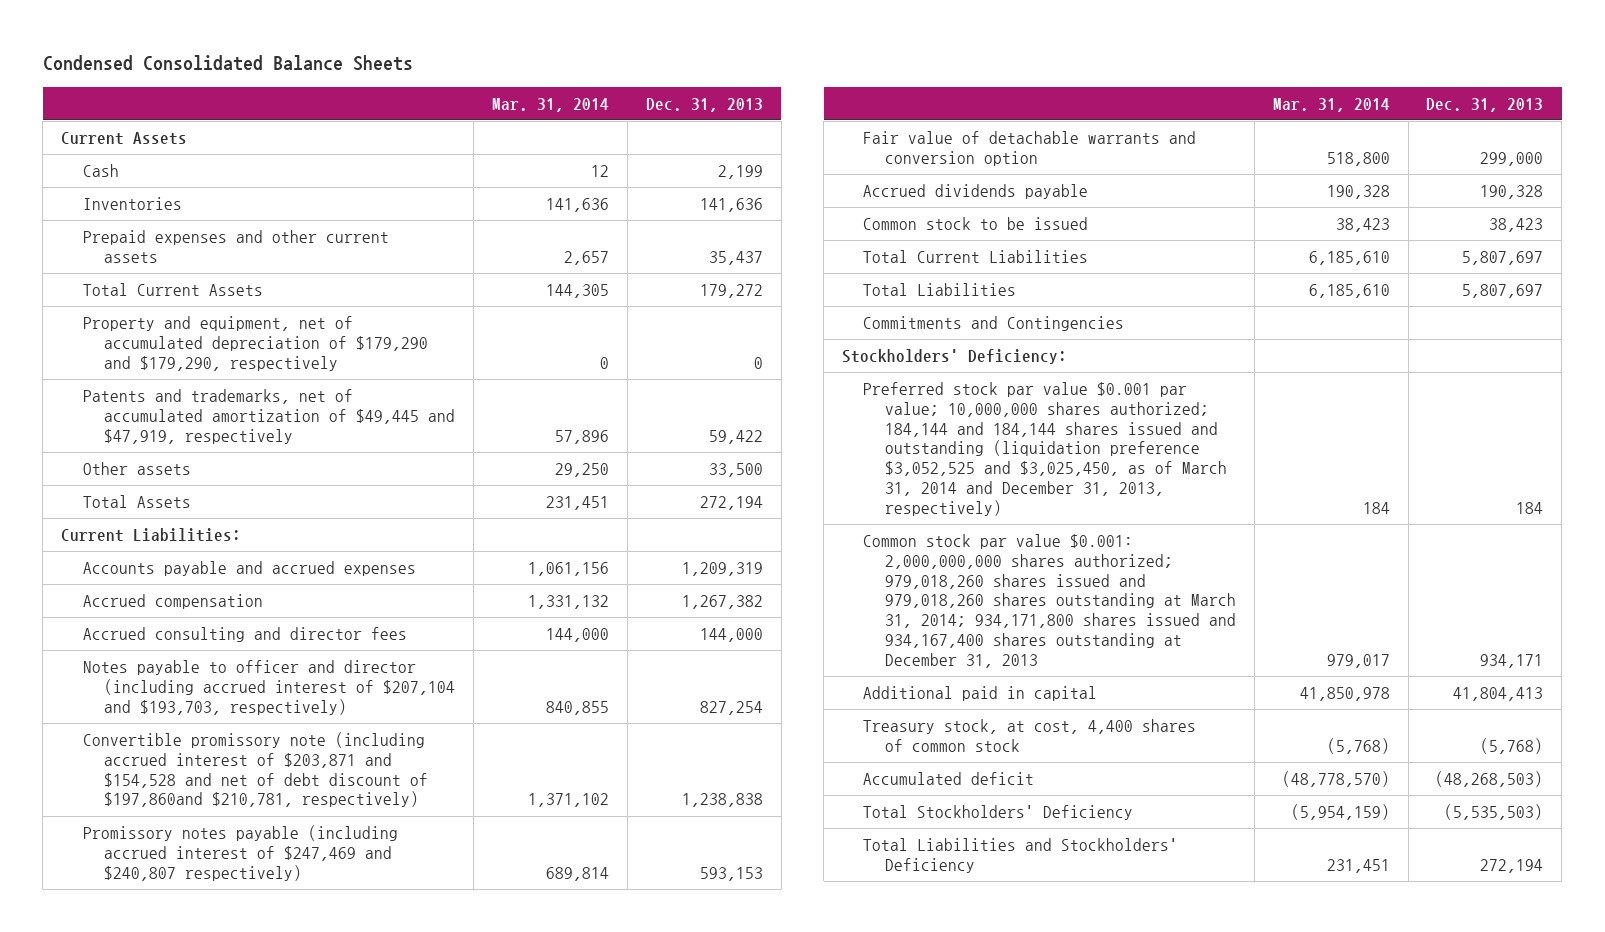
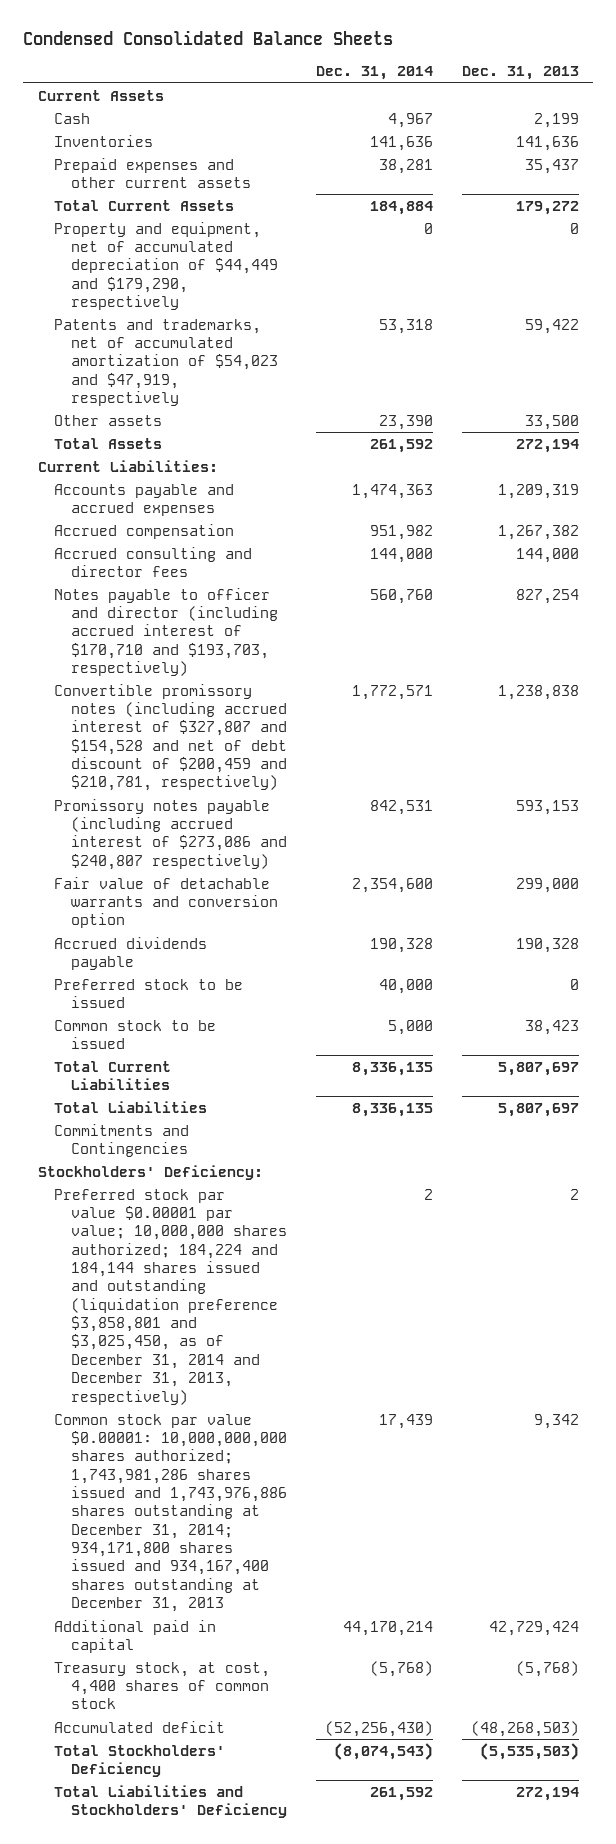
[491,97,609,112] Mar. 31, 2014 -> none
none -> [315,66,433,81] Dec. 31, 2014
[82,316,428,371] Property and equipment, net of accumulated depreciation of $179,290 and $179,290, respectively -> [54,221,278,311] Property and equipment, net of accumulated depreciation of $44,449 and $179,290, respectively
[82,389,455,444] Patents and trademarks, net of accumulated amortization of $49,445 and $47,919, respectively -> [54,318,278,407] Patents and trademarks, net of accumulated amortization of $54,023 and $47,919, respectively
[82,660,455,715] Notes payable to officer and director (including accrued interest of $207,104 and $193,703, respectively) -> none
[82,732,428,808] Convertible promissory note (including accrued interest of $203,871 and $154,528 and net of debt discount of $197,860and $210,781, respectively) -> [54,587,278,677] Notes payable to officer and director (including accrued interest of $170,710 and $193,703, respectively)
[681,793,763,808] 1,238,838 -> [515,588,579,604] 827,254
none -> [54,683,287,792] Convertible promissory notes (including accrued interest of $327,807 and $154,528 and net of debt discount of $200,459 and $210,781, respectively)
[82,825,398,881] Promissory notes payable (including accrued interest of $247,469 and $240,807 respectively) -> [54,798,287,870] Promissory notes payable (including accrued interest of $273,086 and $240,807 respectively)
none -> [54,978,244,1008] Preferred stock to be issued
[863,382,1227,516] Preferred stock par value $0.001 par value; 10,000,000 shares authorized; 184,144 and 184,144 shares issued and outstanding (liquidation preference $3,052,525 and $3,025,450, as of March 31, 2014 and December 31, 2013, respectively) -> [54,1188,287,1405] Preferred stock par value $0.00001 par value; 10,000,000 shares authorized; 184,224 and 184,144 shares issued and outstanding (liquidation preference $3,858,801 and $3,025,450, as of December 31, 2014 and December 31, 2013, respectively)
[1516,501,1544,514] 184 -> [569,1188,579,1200] 2
[863,534,1236,668] Common stock par value $0.001: 2,000,000,000 shares authorized; 979,018,260 shares issued and 979,018,260 shares outstanding at March 31, 2014; 934,171,800 shares issued and 934,167,400 shares outstanding at December 31, 2013 -> [54,1413,287,1613] Common stock par value $0.00001: 10,000,000,000 shares authorized; 1,743,981,286 shares issued and 1,743,976,886 shares outstanding at December 31, 2014; 934,171,800 shares issued and 934,167,400 shares outstanding at December 31, 2013
[1480,653,1544,668] 934,171 -> [533,1413,579,1429] 9,342
[1453,687,1544,702] 41,804,413 -> [488,1620,579,1636] 42,729,424

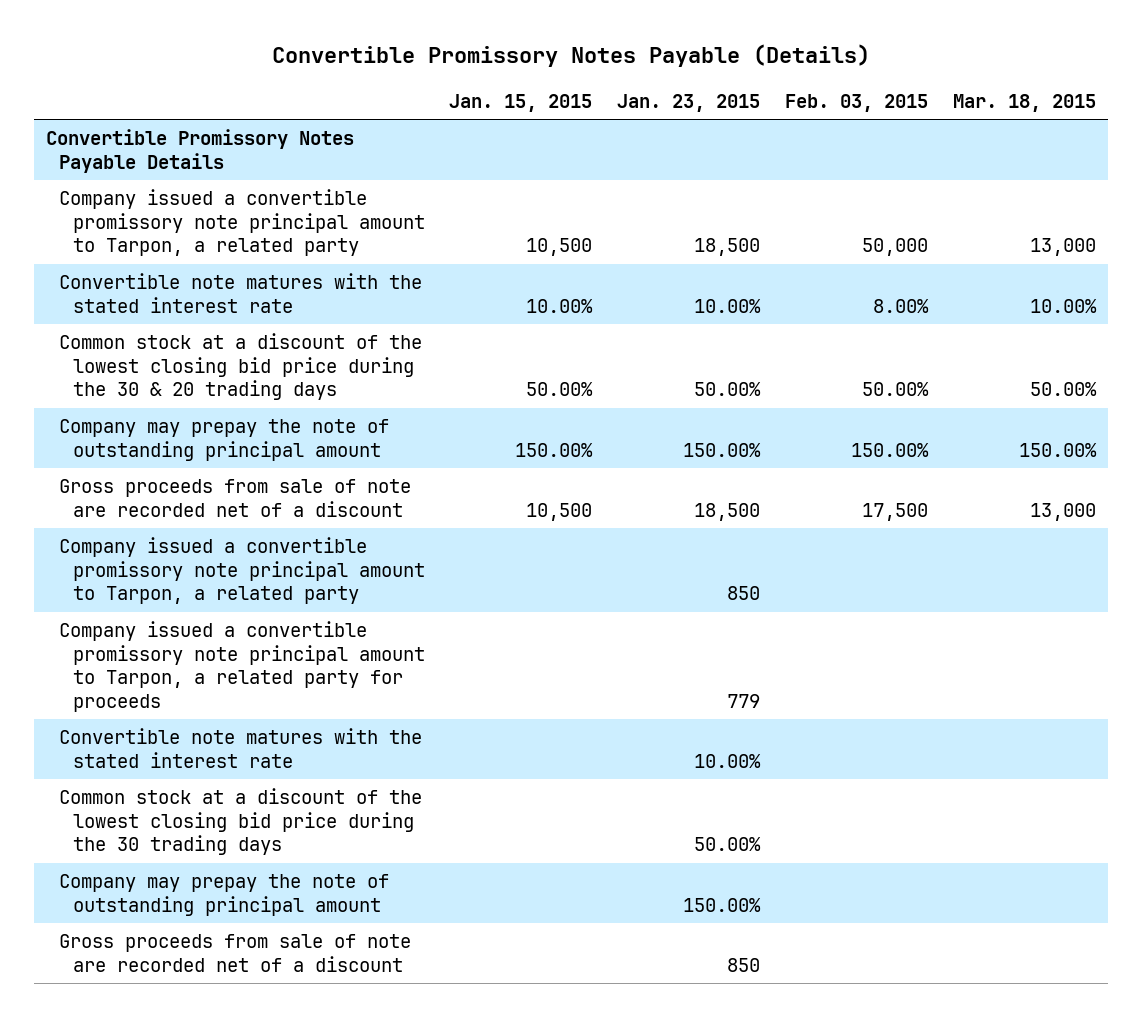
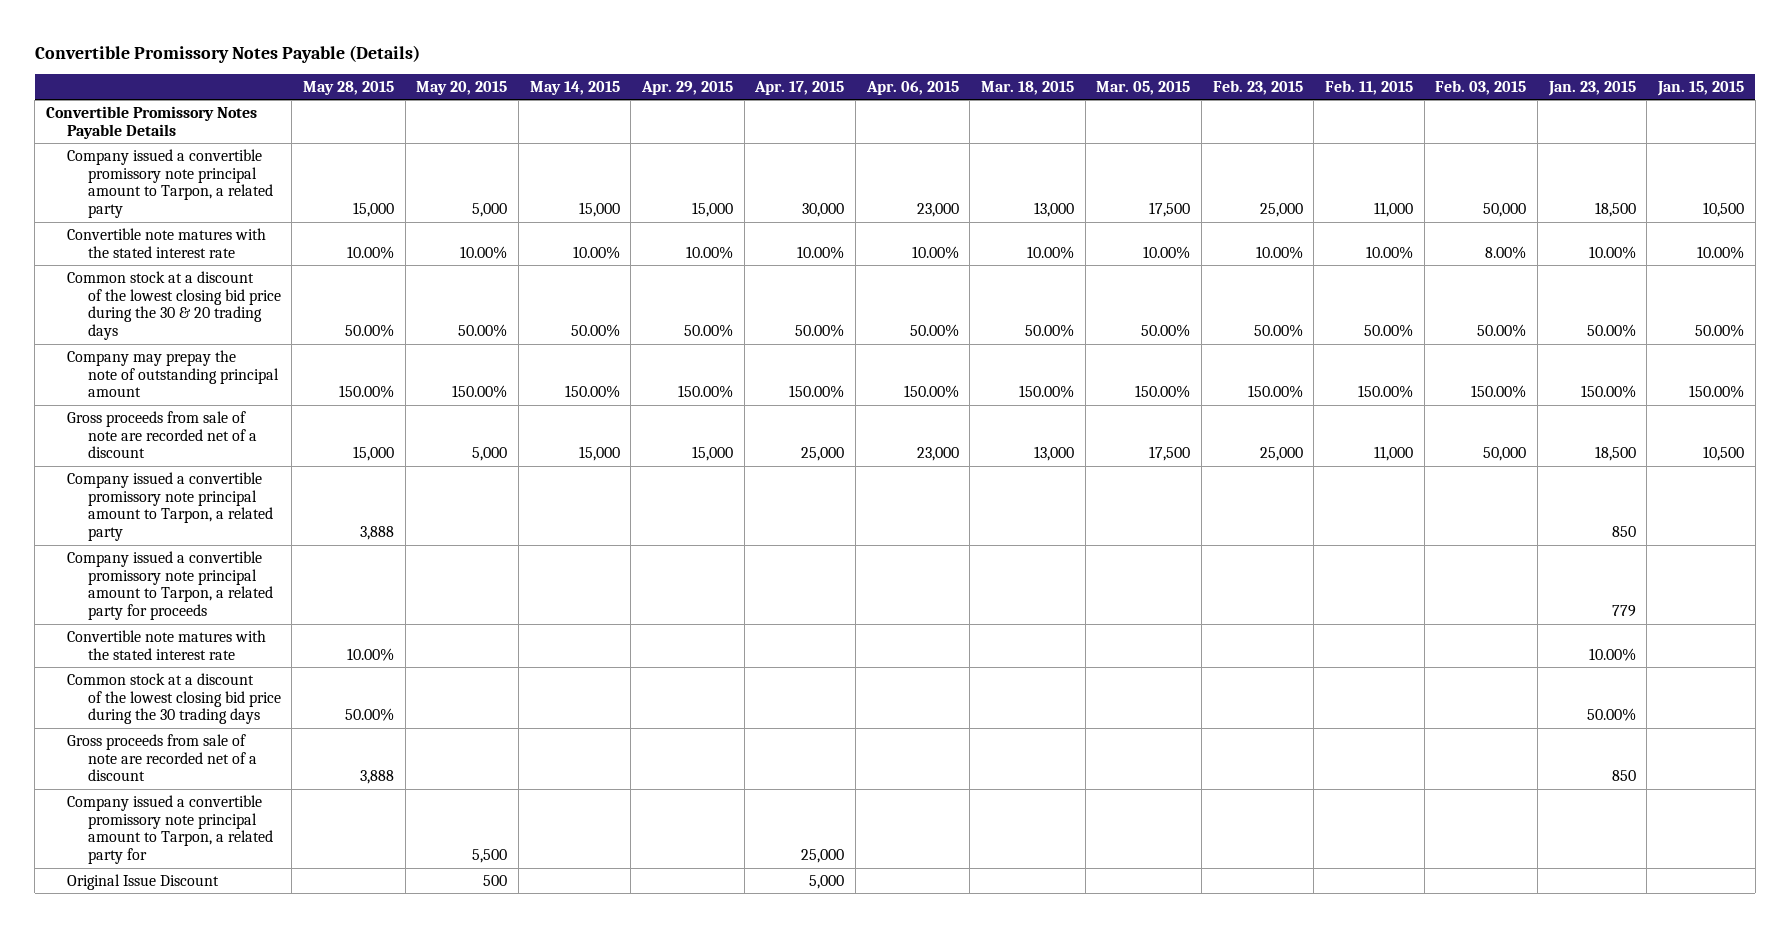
none -> [302,80,394,95] May 28, 2015
none -> [416,80,508,95] May 20, 2015
none -> [529,80,620,95] May 14, 2015
none -> [641,80,734,95] Apr. 29, 2015
none -> [754,80,845,95] Apr. 17, 2015
none -> [865,80,959,95] Apr. 06, 2015
none -> [1096,80,1191,95] Mar. 05, 2015
none -> [1212,79,1303,95] Feb. 23, 2015
none -> [1325,79,1414,95] Feb. 11, 2015
[861,502,928,521] 17,500 -> [1483,447,1527,462] 50,000
[59,874,390,916] Company may prepay the note of outstanding principal amount -> none
none -> [66,794,273,865] Company issued a convertible promissory note principal amount to Tarpon, a related party for
none -> [66,873,219,890] Original Issue Discount

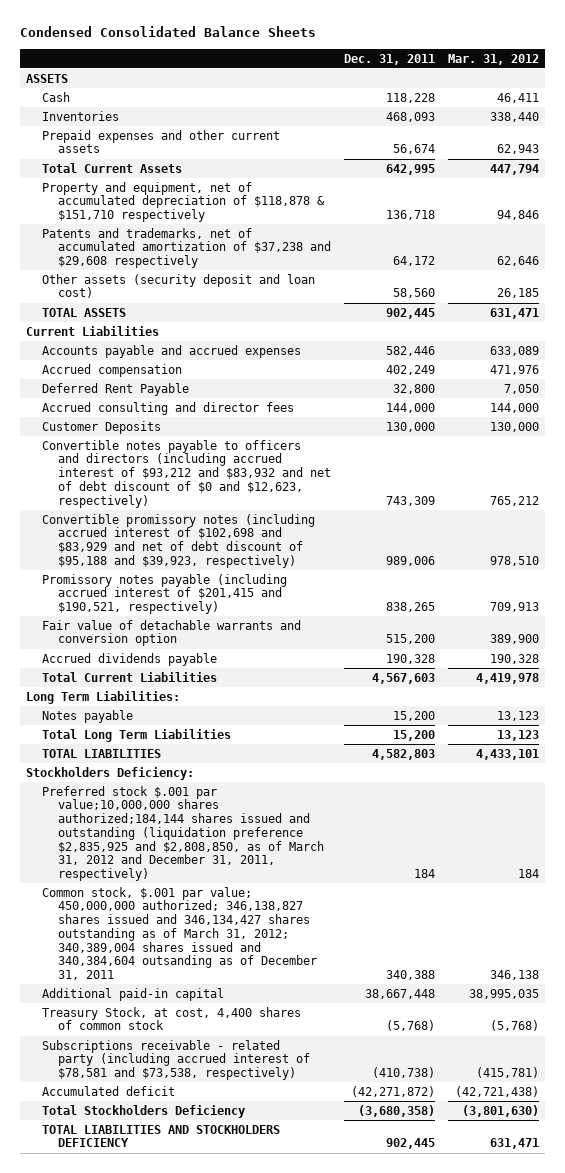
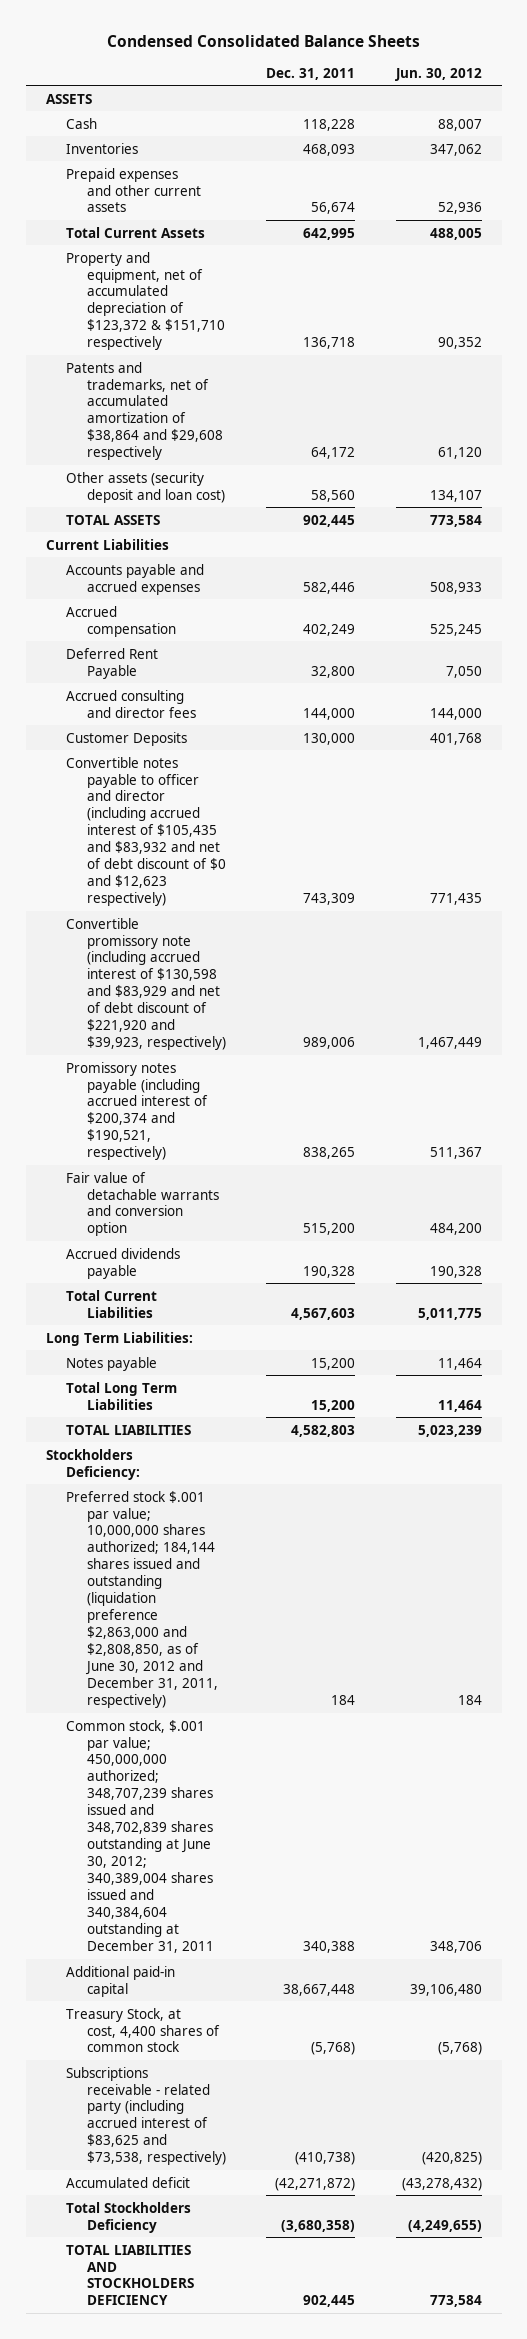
[447,53,539,65] Mar. 31, 2012 -> none
none -> [394,67,482,81] Jun. 30, 2012
[42,181,326,223] Property and equipment, net of accumulated depreciation of $118,878 & $151,710 respectively -> [66,251,226,351] Property and equipment, net of accumulated depreciation of $123,372 & $151,710 respectively
[42,227,332,269] Patents and trademarks, net of accumulated amortization of $37,238 and $29,608 respectively -> [66,361,224,461] Patents and trademarks, net of accumulated amortization of $38,864 and $29,608 respectively
[42,439,332,508] Convertible notes payable to officers and directors (including accrued interest of $93,212 and $83,932 and net of debt discount of $0 and $12,623, respectively) -> [66,756,227,907] Convertible notes payable to officer and director (including accrued interest of $105,435 and $83,932 and net of debt discount of $0 and $12,623 respectively)
[42,513,316,568] Convertible promissory notes (including accrued interest of $102,698 and $83,929 and net of debt discount of $95,188 and $39,923, respectively) -> [66,917,227,1051] Convertible promissory note (including accrued interest of $130,598 and $83,929 and net of debt discount of $221,920 and $39,923, respectively)
[42,573,288,615] Promissory notes payable (including accrued interest of $201,415 and $190,521, respectively) -> [66,1061,209,1161] Promissory notes payable (including accrued interest of $200,374 and $190,521, respectively)
[42,785,325,881] Preferred stock $.001 par value;10,000,000 shares authorized;184,144 shares issued and outstanding (liquidation preference $2,835,925 and $2,808,850, as of March 31, 2012 and December 31, 2011, respectively) -> [66,1490,219,1708] Preferred stock $.001 par value; 10,000,000 shares authorized; 184,144 shares issued and outstanding (liquidation preference $2,863,000 and $2,808,850, as of June 30, 2012 and December 31, 2011, respectively)
[42,886,318,980] Common stock, $.001 par value; 450,000,000 authorized; 346,138,827 shares issued and 346,134,427 shares outstanding as of March 31, 2012; 340,389,004 shares issued and 340,384,604 outsanding as of December 31, 2011 -> [66,1719,215,1953] Common stock, $.001 par value; 450,000,000 authorized; 348,707,239 shares issued and 348,702,839 shares outstanding at June 30, 2012; 340,389,004 shares issued and 340,384,604 outstanding at December 31, 2011
[42,1039,311,1081] Subscriptions receivable - related party (including accrued interest of $78,581 and $73,538, respectively) -> [66,2066,227,2166] Subscriptions receivable - related party (including accrued interest of $83,625 and $73,538, respectively)

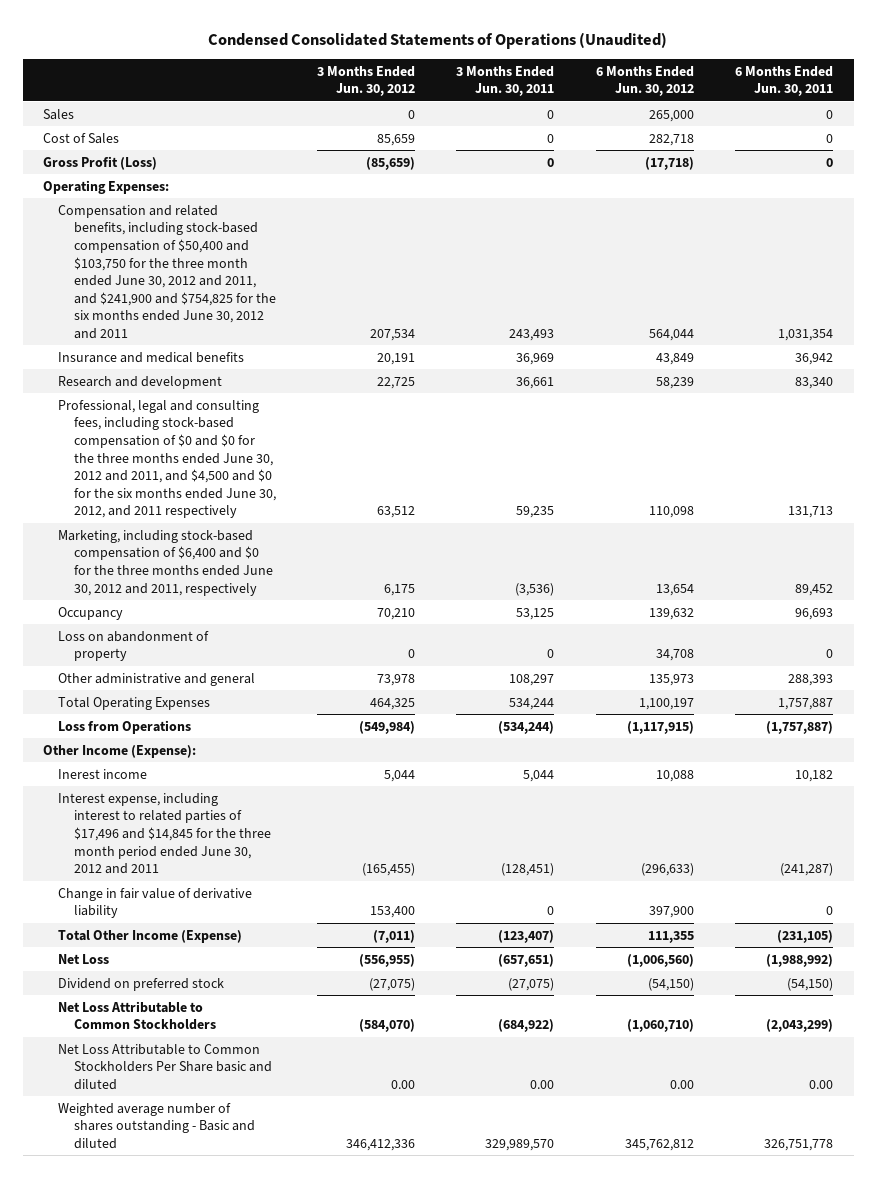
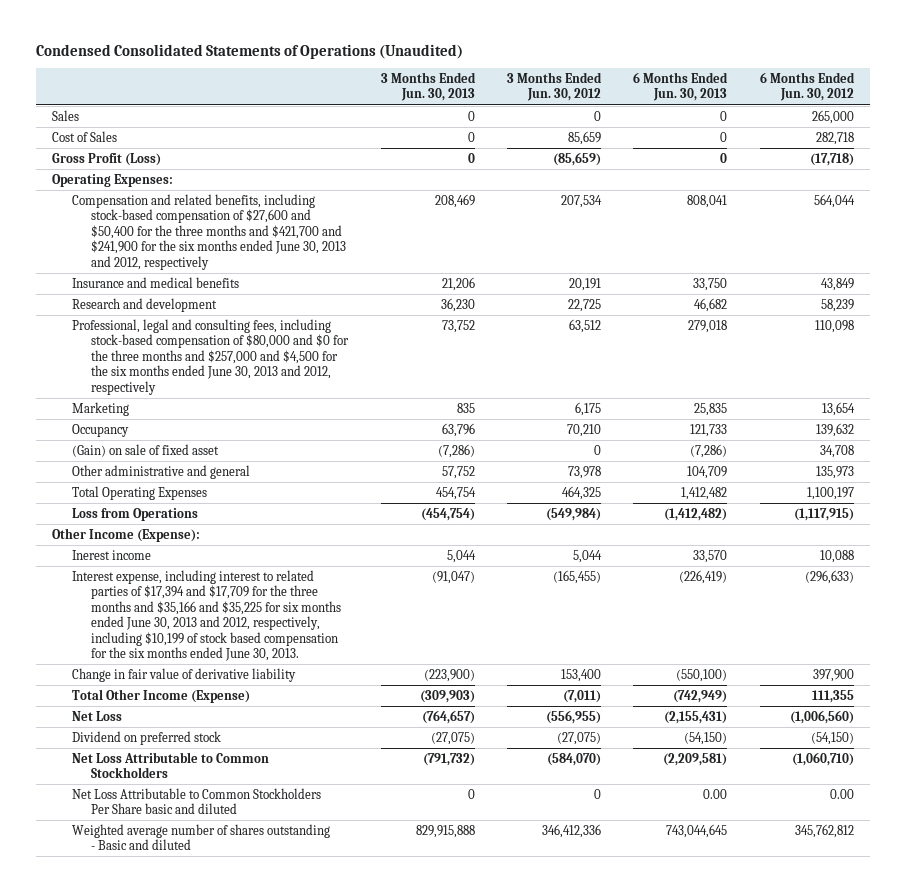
[456,65,555,97] 3 Months Ended Jun. 30, 2011 -> none
[734,65,833,97] 6 Months Ended Jun. 30, 2011 -> none
none -> [380,71,476,102] 3 Months Ended Jun. 30, 2013
none -> [633,71,729,102] 6 Months Ended Jun. 30, 2013
[58,204,276,339] Compensation and related benefits, including stock-based compensation of $50,400 and $103,750 for the three month ended June 30, 2012 and 2011, and $241,900 and $754,825 for the six months ended June 30, 2012 and 2011 -> [71,193,347,270] Compensation and related benefits, including stock-based compensation of $27,600 and $50,400 for the three months and $421,700 and $241,900 for the six months ended June 30, 2013 and 2012, respectively
[58,399,276,519] Professional, legal and consulting fees, including stock-based compensation of $0 and $0 for the three months ended June 30, 2012 and 2011, and $4,500 and $0 for the six months ended June 30, 2012, and 2011 respectively -> [71,318,350,395] Professional, legal and consulting fees, including stock-based compensation of $80,000 and $0 for the three months and $257,000 and $4,500 for the six months ended June 30, 2013 and 2012, respectively
[58,529,273,596] Marketing, including stock-based compensation of $6,400 and $0 for the three months ended June 30, 2012 and 2011, respectively -> [71,401,129,416] Marketing
[58,630,210,662] Loss on abandonment of property -> [71,443,219,457] (Gain) on sale of fixed asset
[58,792,271,875] Interest expense, including interest to related parties of $17,496 and $14,845 for the three month period ended June 30, 2012 and 2011 -> [71,569,342,662] Interest expense, including interest to related parties of $17,394 and $17,709 for the three months and $35,166 and $35,225 for six months ended June 30, 2013 and 2012, respectively, including $10,199 of stock based compensation for the six months ended June 30, 2013.
[390,1080,415,1090] 0.00 -> [593,788,601,799] 0

